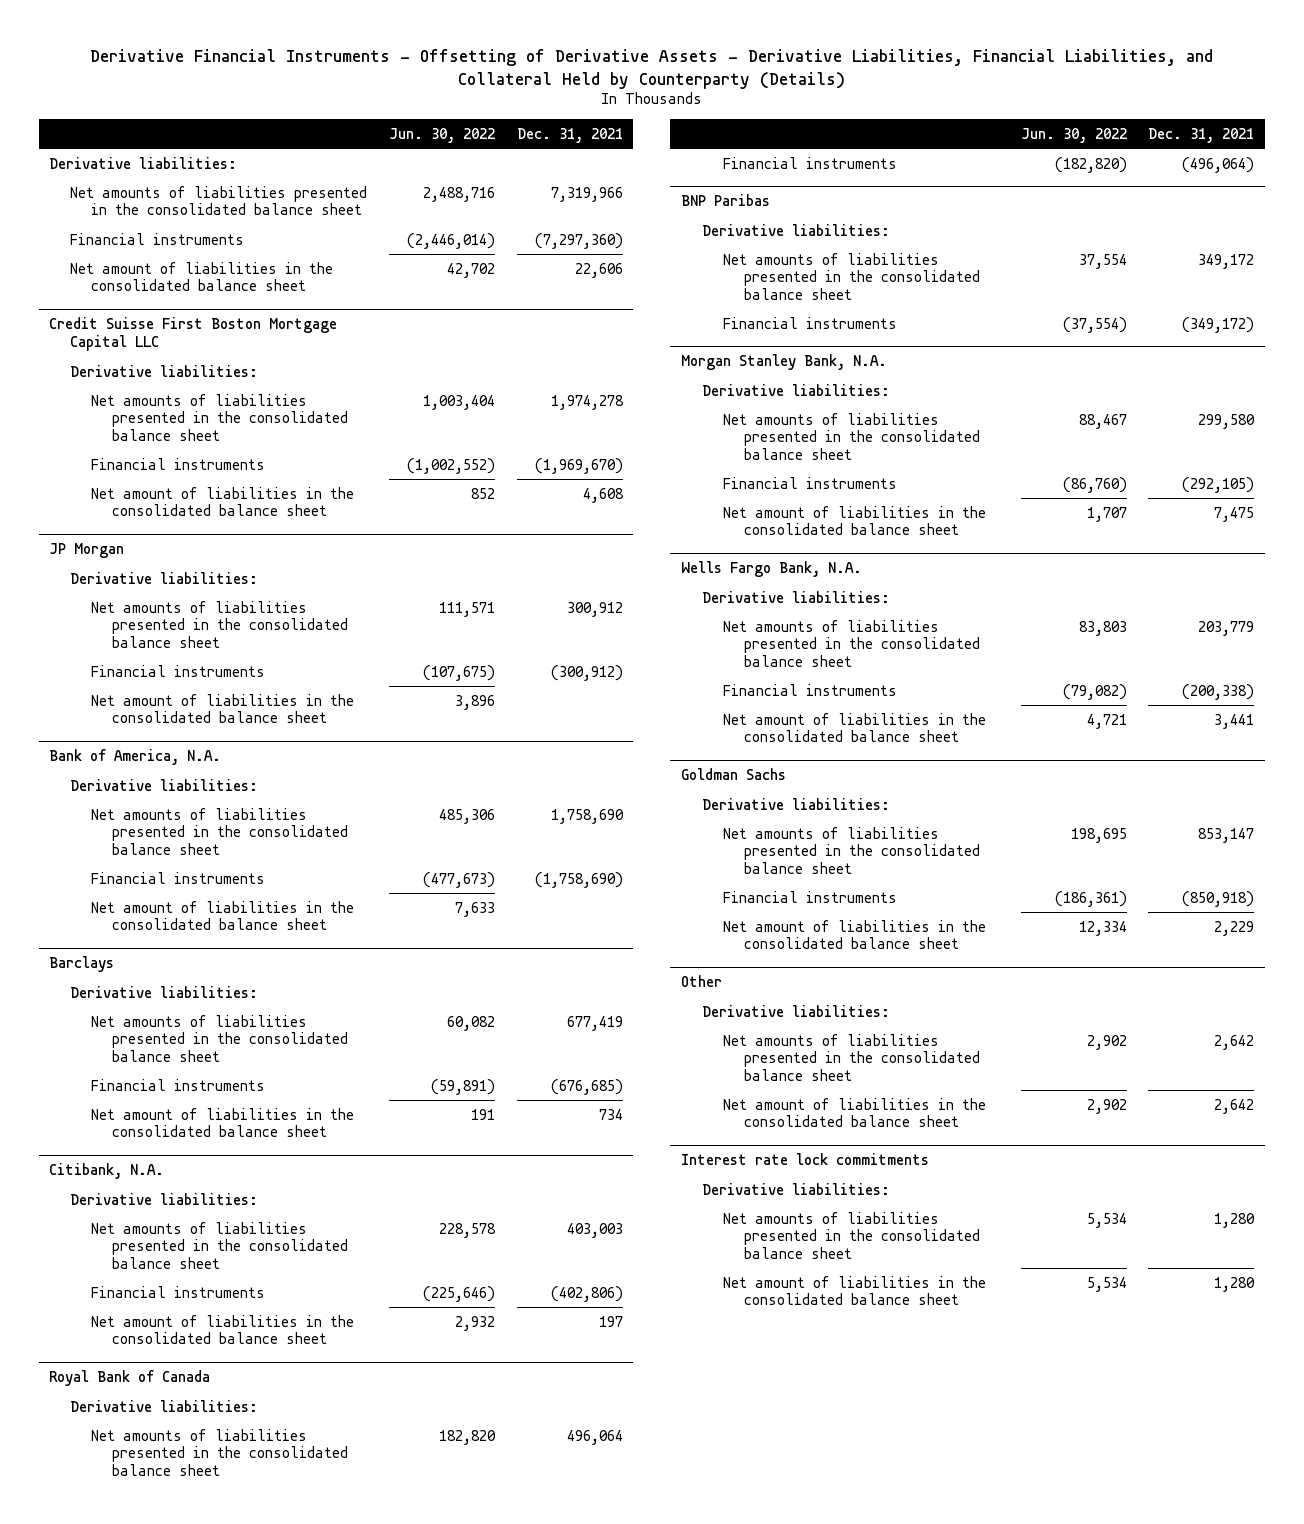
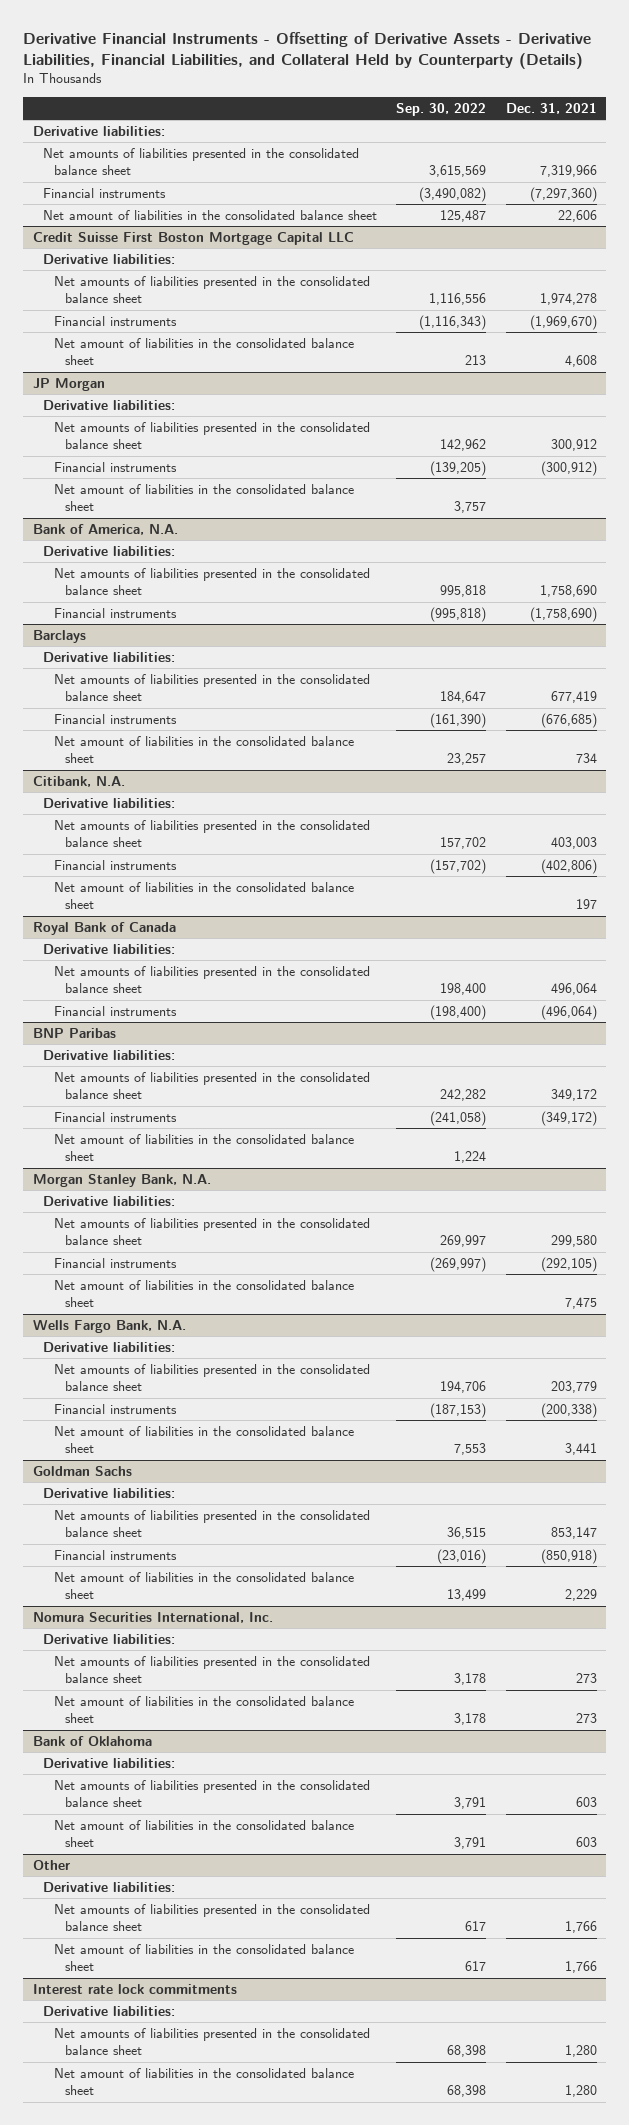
[388,127,495,143] Jun. 30, 2022 -> none
none -> [396,102,487,116] Sep. 30, 2022
[90,900,354,931] Net amount of liabilities in the consolidated balance sheet -> none
none -> [54,1133,355,1162] Net amount of liabilities in the consolidated balance sheet
none -> [32,1611,273,1623] Nomura Securities International, Inc.
none -> [43,1633,176,1644] Derivative liabilities:
none -> [54,1655,371,1684] Net amounts of liabilities presented in the consolidated balance sheet
none -> [54,1695,355,1724] Net amount of liabilities in the consolidated balance sheet
none -> [32,1735,152,1746] Bank of Oklahoma
none -> [43,1757,176,1768] Derivative liabilities:
none -> [54,1779,371,1808] Net amounts of liabilities presented in the consolidated balance sheet
none -> [54,1819,355,1848] Net amount of liabilities in the consolidated balance sheet
[1214,1034,1255,1050] 2,642 -> [564,1921,597,1934] 1,766
[1214,1098,1255,1114] 2,642 -> [564,1961,597,1974] 1,766

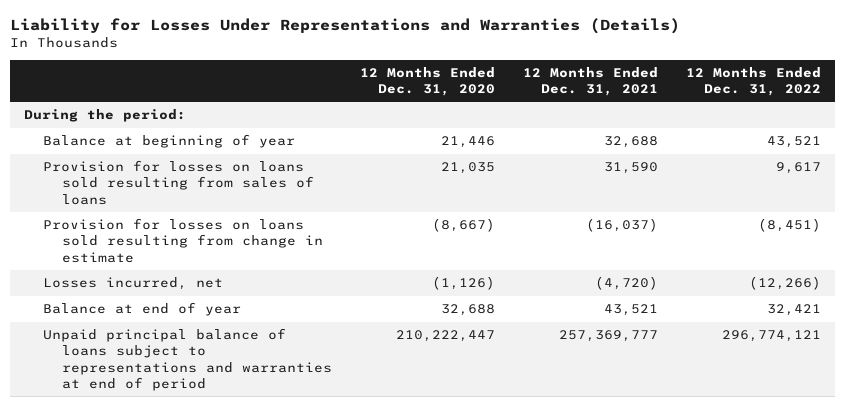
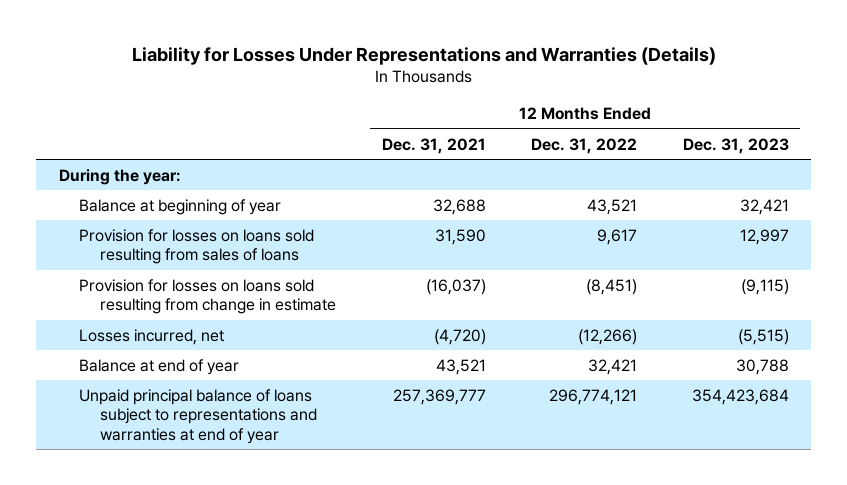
[359,66,495,97] 12 Months Ended Dec. 31, 2020 -> none
none -> [682,137,789,154] Dec. 31, 2023
[24,109,187,123] During the period: -> [58,168,181,185] During the year:
[43,328,332,391] Unpaid principal balance of loans subject to representations and warranties at end of period -> [79,388,318,444] Unpaid principal balance of loans subject to representations and warranties at end of year

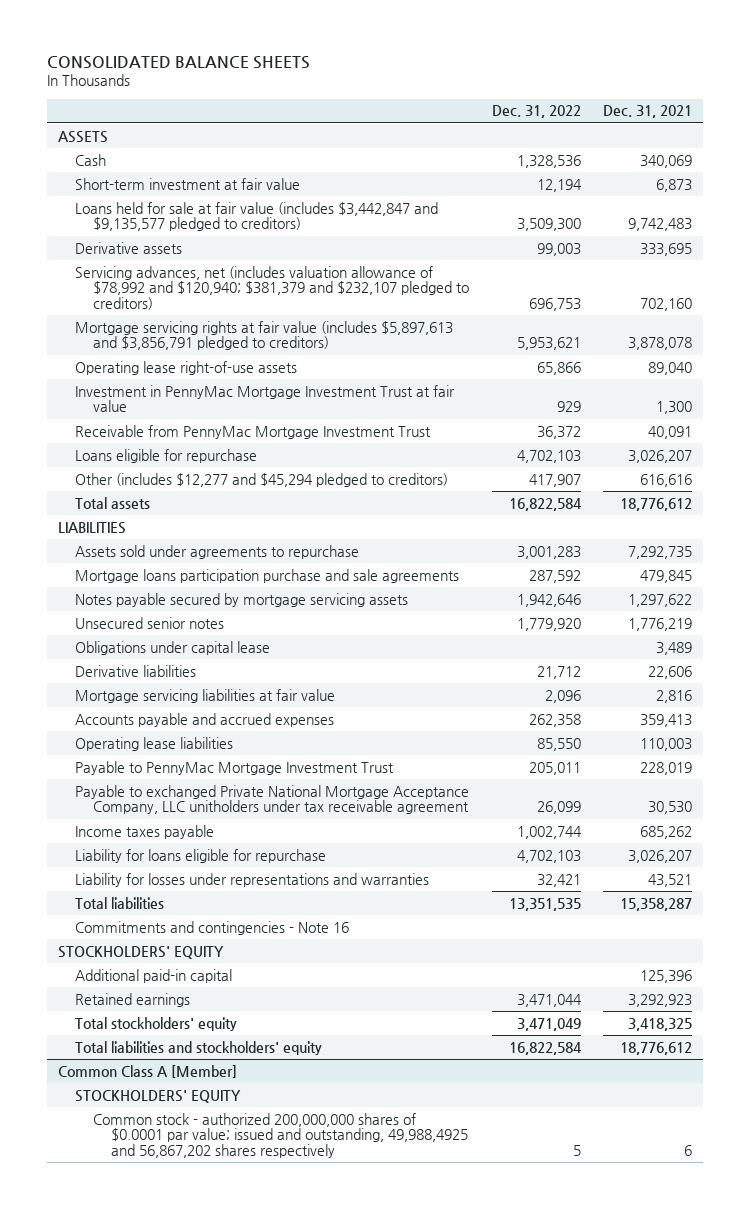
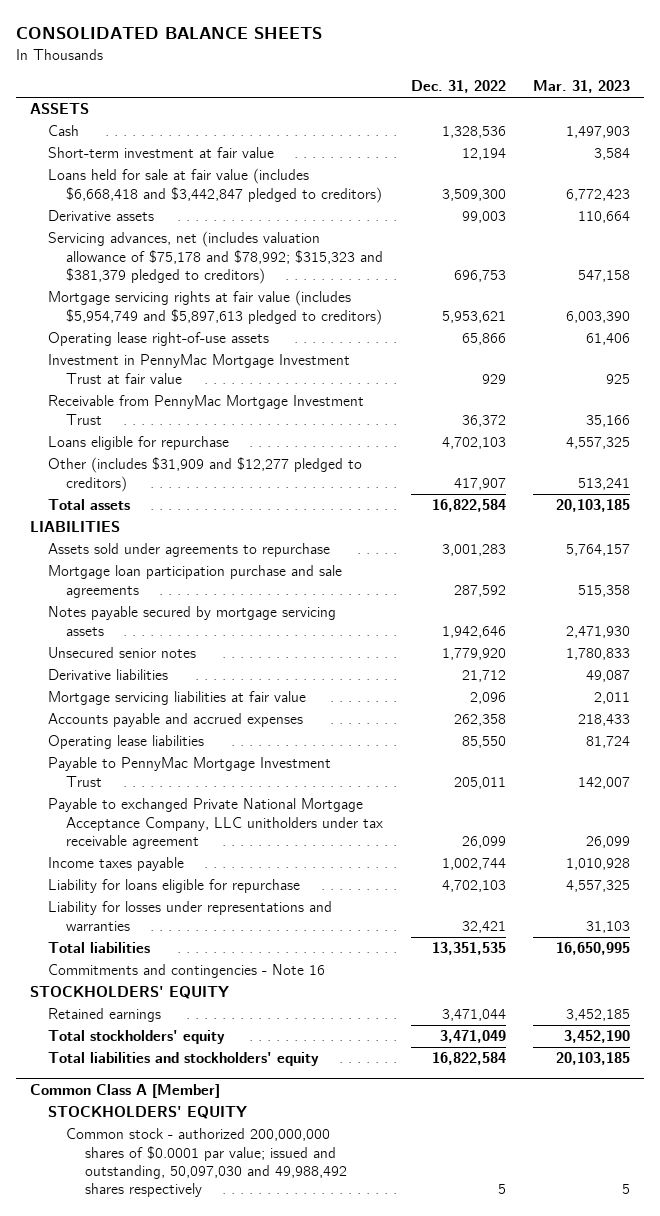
[603,105,693,119] Dec. 31, 2021 -> none
none -> [532,79,630,93] Mar. 31, 2023
[75,201,439,232] Loans held for sale at fair value (includes $3,442,847 and $9,135,577 pledged to creditors) -> [48,168,383,203] Loans held for sale at fair value (includes $6,668,418 and $3,442,847 pledged to creditors)
[75,265,470,310] Servicing advances, net (includes valuation allowance of $78,992 and $120,940; $381,379 and $232,107 pledged to creditors) -> [48,231,384,284] Servicing advances, net (includes valuation allowance of $75,178 and $78,992; $315,323 and $381,379 pledged to creditors)
[75,320,454,351] Mortgage servicing rights at fair value (includes $5,897,613 and $3,856,791 pledged to creditors) -> [48,290,383,325] Mortgage servicing rights at fair value (includes $5,954,749 and $5,897,613 pledged to creditors)
[75,472,449,487] Other (includes $12,277 and $45,294 pledged to creditors) -> [48,457,363,492] Other (includes $31,909 and $12,277 pledged to creditors)
[75,568,460,583] Mortgage loans participation purchase and sale agreements -> [48,565,343,598] Mortgage loan participation purchase and sale agreements
[75,640,271,655] Obligations under capital lease -> none
[75,968,233,983] Additional paid-in capital -> none
[93,1112,469,1158] Common stock - authorized 200,000,000 shares of $0.0001 par value; issued and outstanding, 49,988,4925 and 56,867,202 shares respectively -> [66,1128,347,1198] Common stock - authorized 200,000,000 shares of $0.0001 par value; issued and outstanding, 50,097,030 and 49,988,492 shares respectively

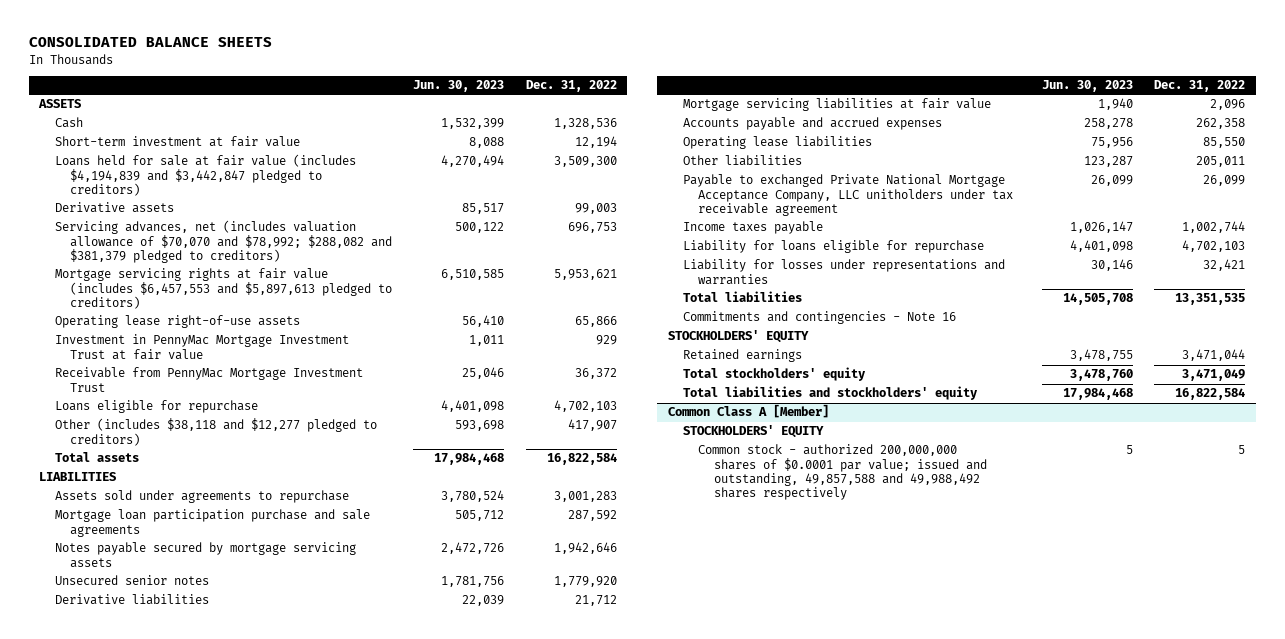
[532,79,630,93] Mar. 31, 2023 -> none
none -> [413,80,505,93] Jun. 30, 2023
[48,168,383,203] Loans held for sale at fair value (includes $6,668,418 and $3,442,847 pledged to creditors) -> [54,154,356,197] Loans held for sale at fair value (includes $4,194,839 and $3,442,847 pledged to creditors)
[48,231,384,284] Servicing advances, net (includes valuation allowance of $75,178 and $78,992; $315,323 and $381,379 pledged to creditors) -> [54,220,392,264] Servicing advances, net (includes valuation allowance of $70,070 and $78,992; $288,082 and $381,379 pledged to creditors)
[48,290,383,325] Mortgage servicing rights at fair value (includes $5,954,749 and $5,897,613 pledged to creditors) -> [54,268,392,310] Mortgage servicing rights at fair value (includes $6,457,553 and $5,897,613 pledged to creditors)
[48,457,363,492] Other (includes $31,909 and $12,277 pledged to creditors) -> [54,418,377,446] Other (includes $38,118 and $12,277 pledged to creditors)
[48,757,332,787] Payable to PennyMac Mortgage Investment Trust -> [683,155,803,167] Other liabilities
[66,1128,347,1198] Common stock - authorized 200,000,000 shares of $0.0001 par value; issued and outstanding, 50,097,030 and 49,988,492 shares respectively -> [698,444,987,501] Common stock - authorized 200,000,000 shares of $0.0001 par value; issued and outstanding, 49,857,588 and 49,988,492 shares respectively

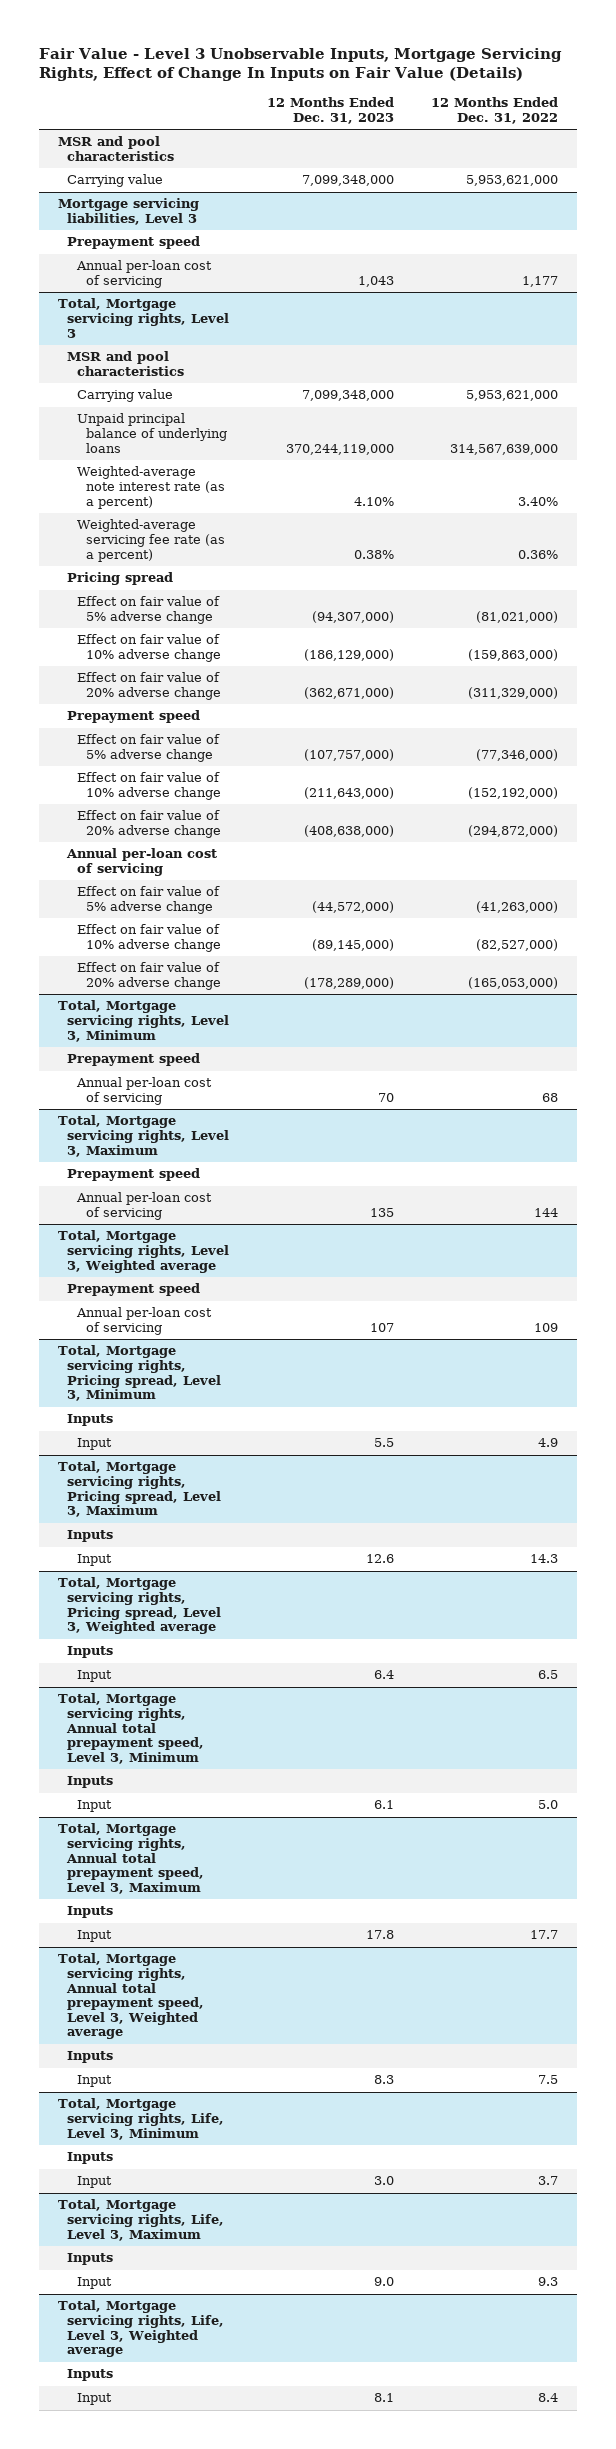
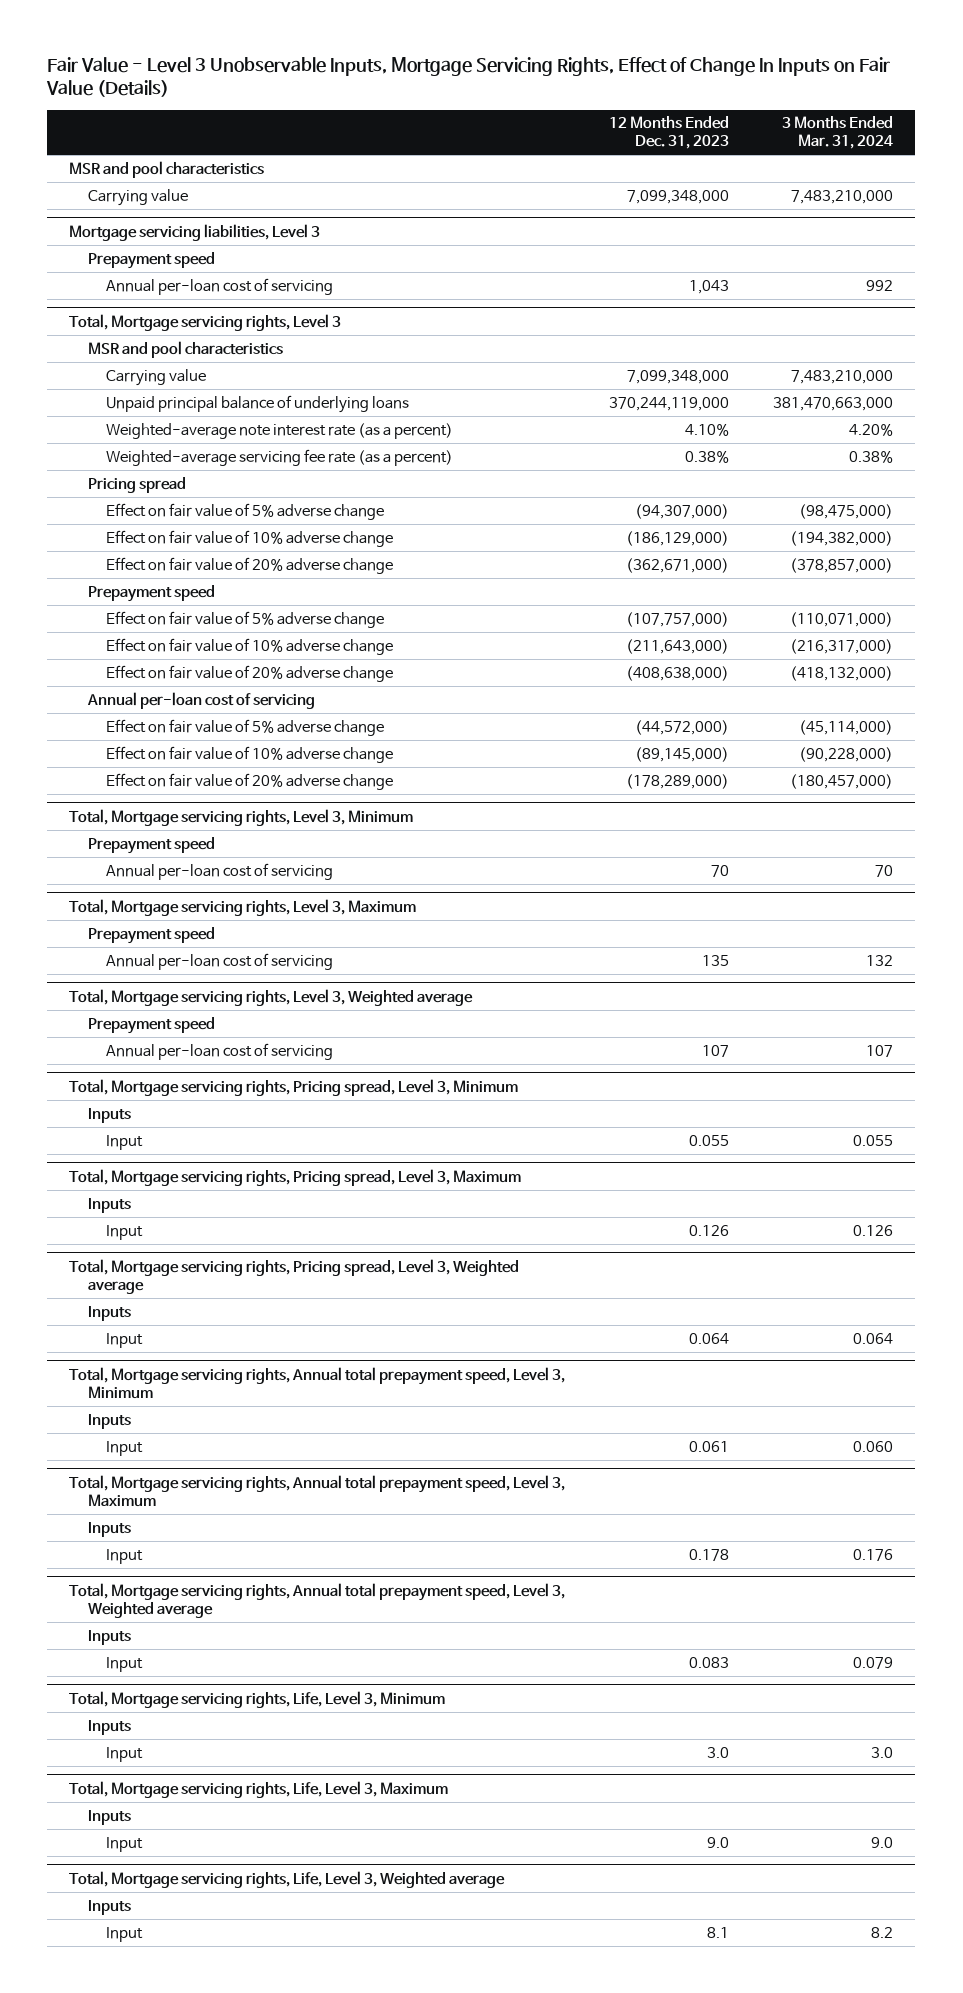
[431,97,559,124] 12 Months Ended Dec. 31, 2022 -> none
none -> [782,116,894,150] 3 Months Ended Mar. 31, 2024
[373,1438,394,1448] 5.5 -> [689,1134,730,1146] 0.055
[365,1554,394,1564] 12.6 -> [689,1224,730,1236] 0.126
[373,1670,394,1680] 6.4 -> [689,1332,730,1344] 0.064
[373,1800,394,1810] 6.1 -> [689,1440,730,1452] 0.061
[365,1930,394,1940] 17.8 -> [689,1548,730,1561] 0.178
[373,2075,394,2085] 8.3 -> [689,1656,730,1668] 0.083

